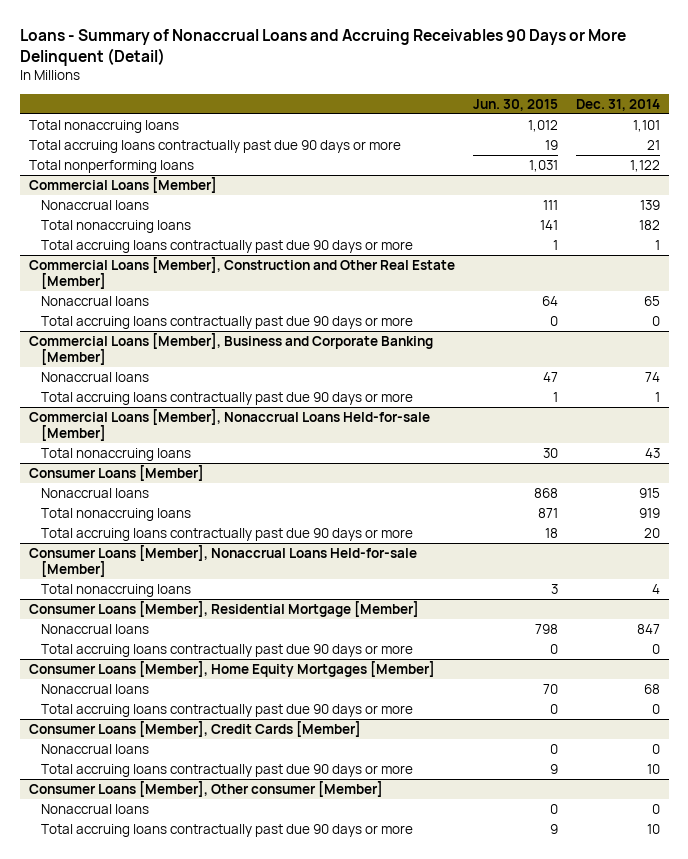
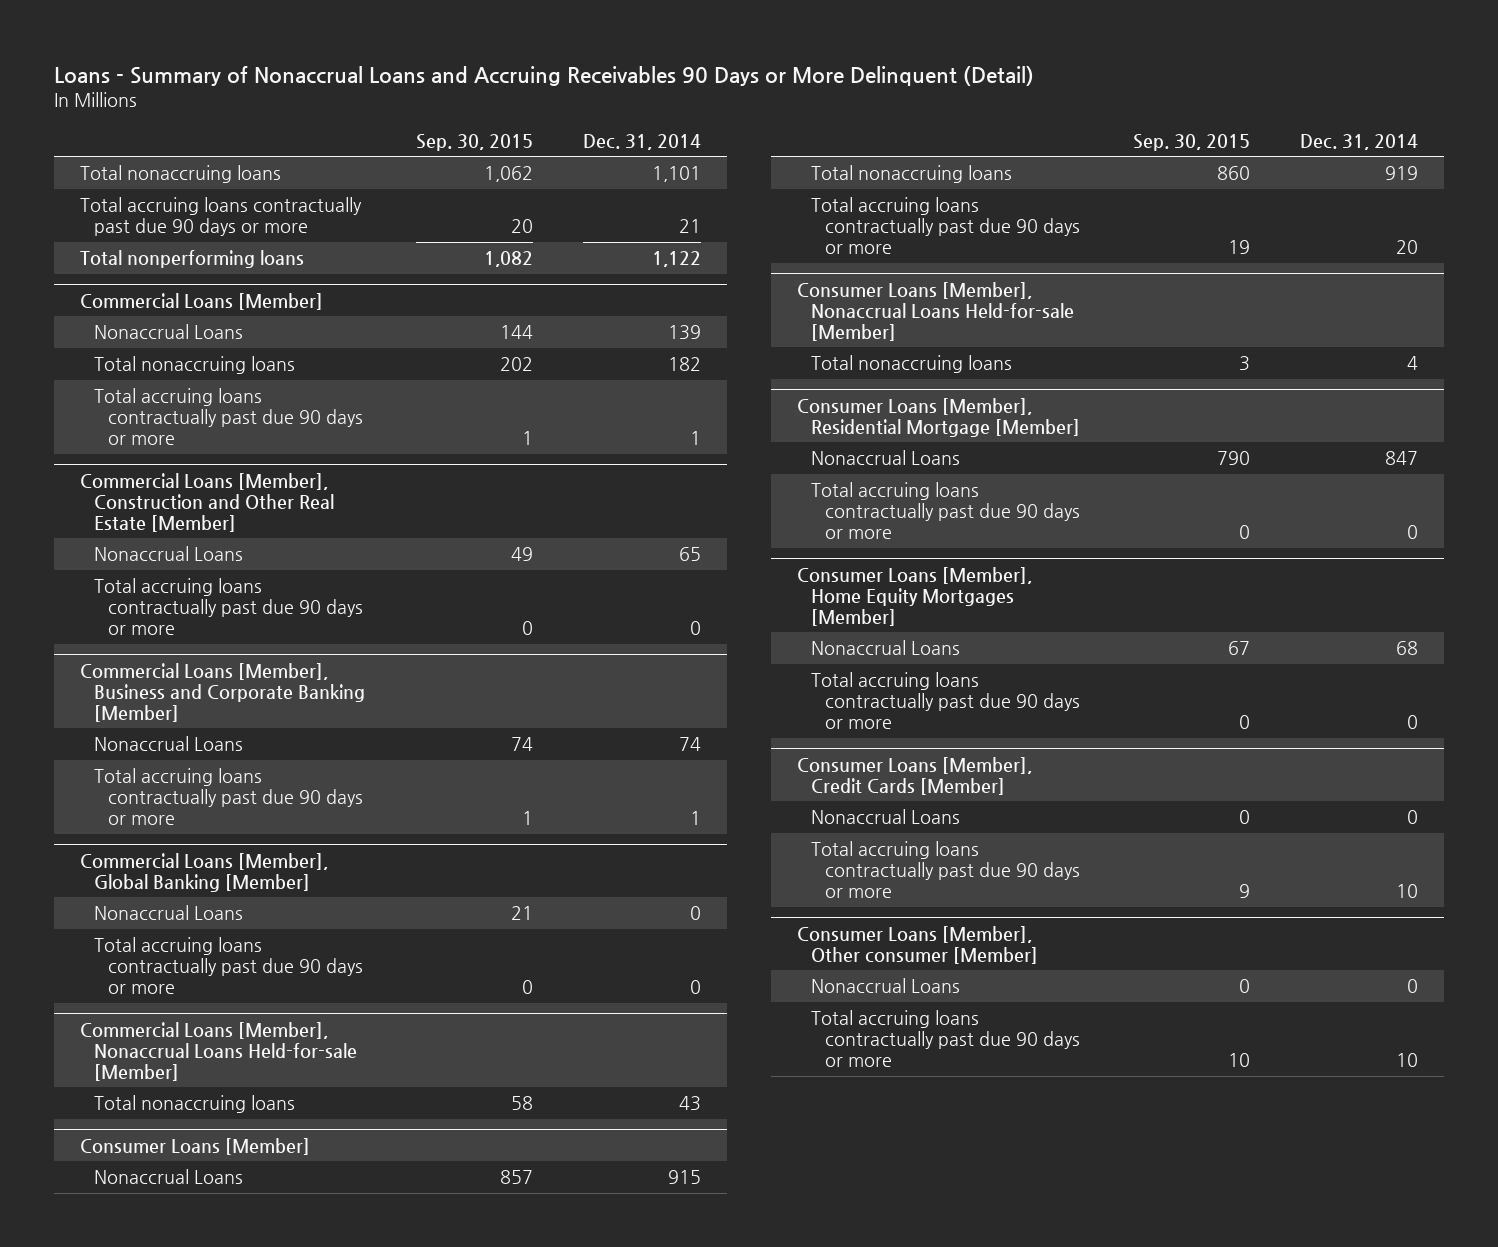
[472,98,558,111] Jun. 30, 2015 -> none
none -> [415,133,533,151] Sep. 30, 2015
[41,199,150,210] Nonaccrual loans -> [93,324,243,340] Nonaccrual Loans
[41,295,150,306] Nonaccrual loans -> [93,546,243,562] Nonaccrual Loans
[41,371,150,382] Nonaccrual loans -> [93,736,243,752] Nonaccrual Loans
none -> [79,852,328,892] Commercial Loans [Member], Global Banking [Member]
none -> [93,905,243,921] Nonaccrual Loans
none -> [93,937,363,995] Total accruing loans contractually past due 90 days or more
[41,487,150,498] Nonaccrual loans -> [93,1169,243,1185] Nonaccrual Loans
[41,623,150,634] Nonaccrual loans -> [810,450,960,466] Nonaccrual Loans
[41,683,150,694] Nonaccrual loans -> [810,640,960,656] Nonaccrual Loans
[41,743,150,754] Nonaccrual loans -> [810,809,960,825] Nonaccrual Loans
[41,803,150,814] Nonaccrual loans -> [810,978,960,994] Nonaccrual Loans

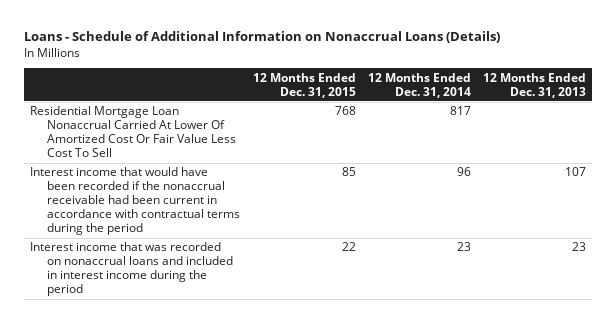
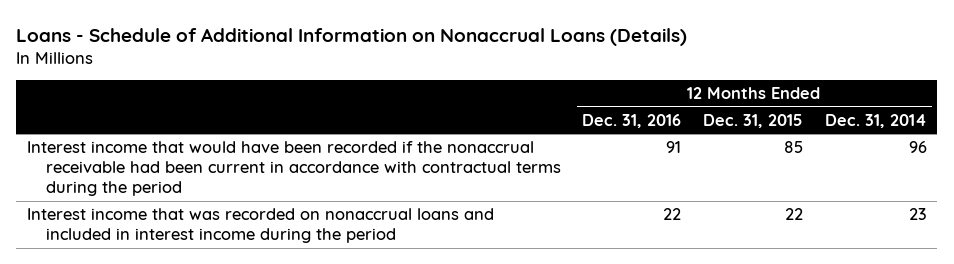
[483,72,587,98] 12 Months Ended Dec. 31, 2013 -> none
none -> [582,113,682,128] Dec. 31, 2016
[29,106,237,158] Residential Mortgage Loan Nonaccrual Carried At Lower Of Amortized Cost Or Fair Value Less Cost To Sell -> none

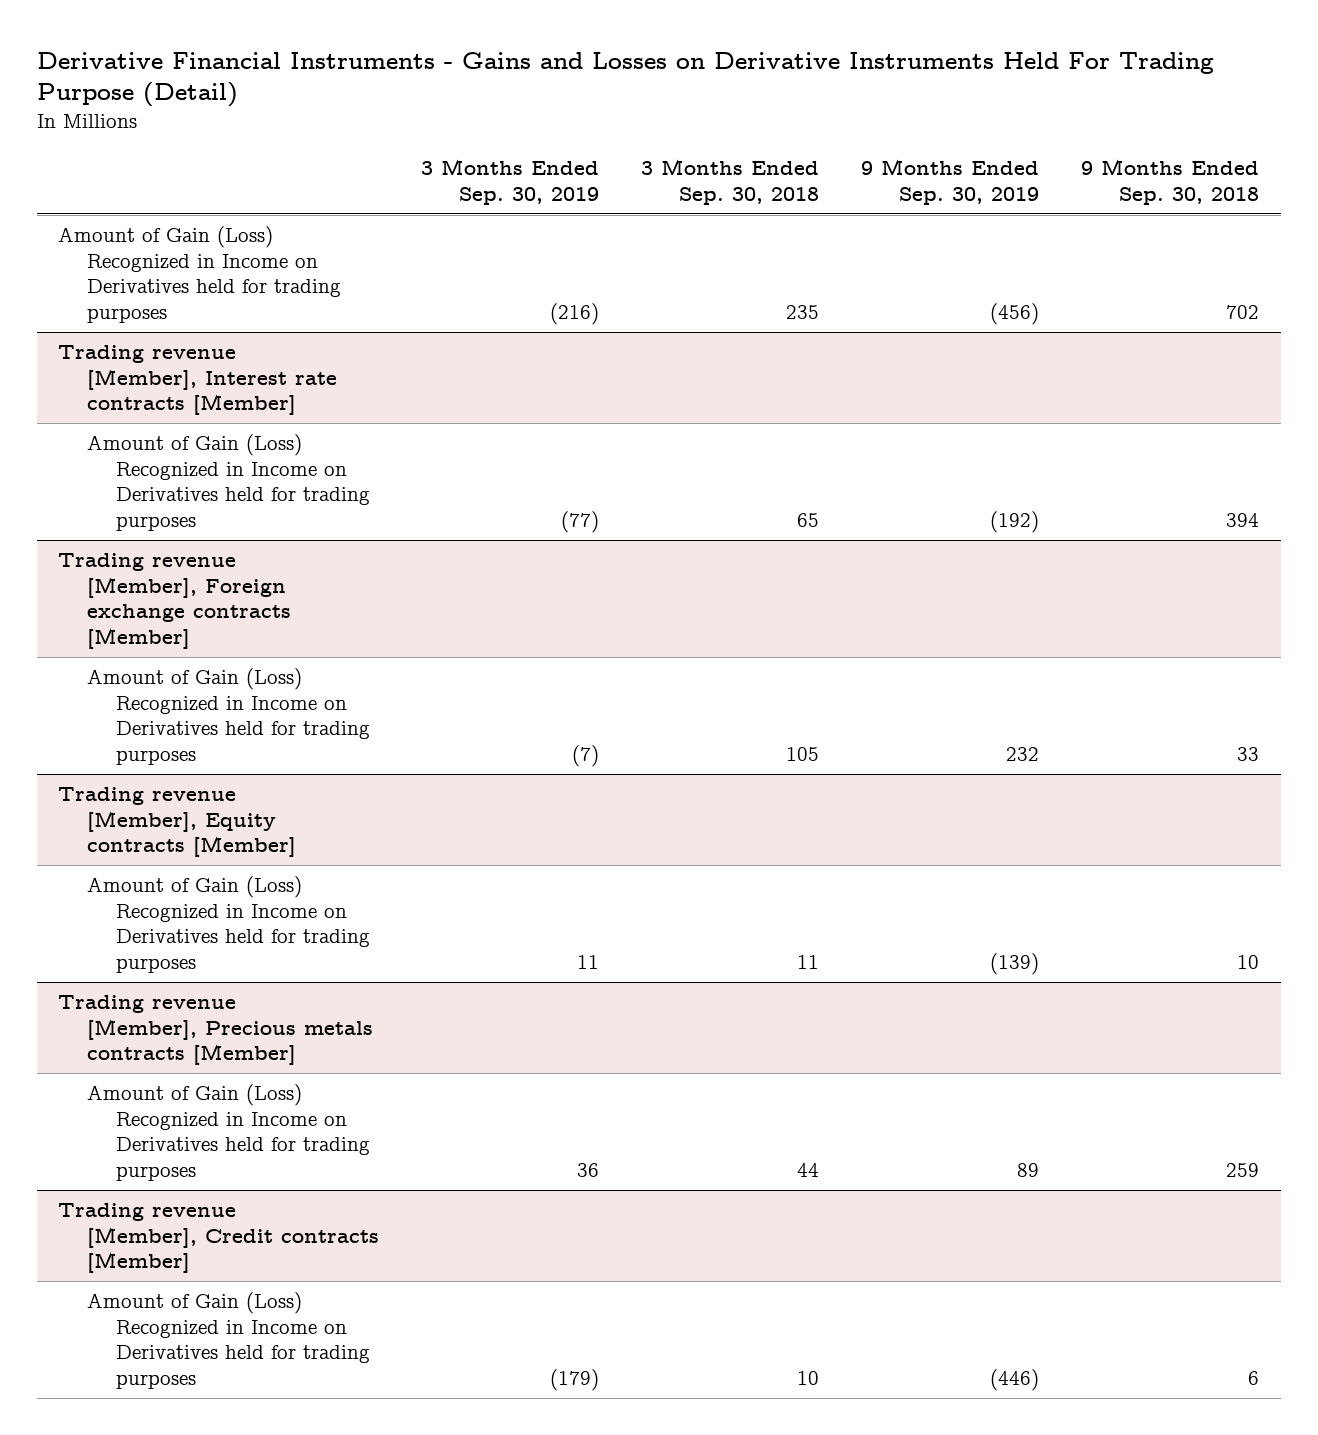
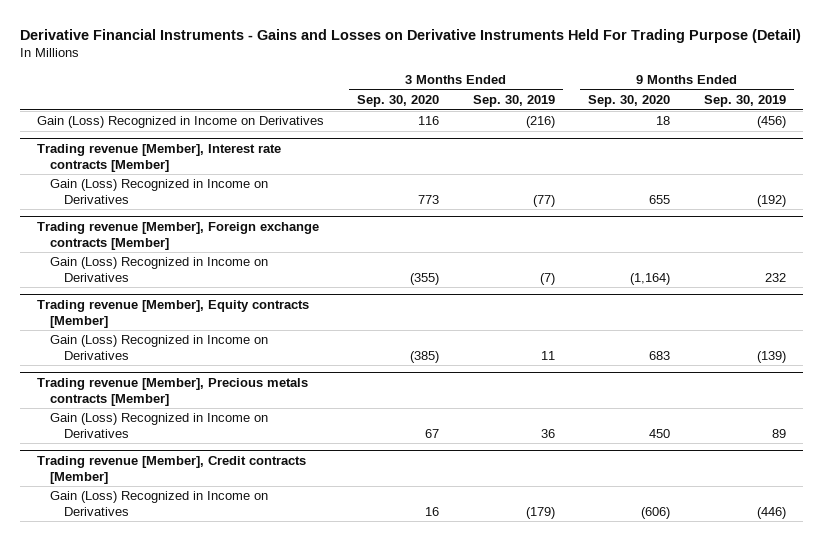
[641,159,820,205] 3 Months Ended Sep. 30, 2018 -> none
[1081,159,1260,205] 9 Months Ended Sep. 30, 2018 -> none
none -> [357,95,440,108] Sep. 30, 2020
none -> [588,95,671,108] Sep. 30, 2020
[58,225,341,324] Amount of Gain (Loss) Recognized in Income on Derivatives held for trading purposes -> [36,116,324,129] Gain (Loss) Recognized in Income on Derivatives
[86,433,370,532] Amount of Gain (Loss) Recognized in Income on Derivatives held for trading purposes -> [50,179,269,204] Gain (Loss) Recognized in Income on Derivatives
[86,667,370,766] Amount of Gain (Loss) Recognized in Income on Derivatives held for trading purposes -> [50,257,269,282] Gain (Loss) Recognized in Income on Derivatives
[86,875,370,974] Amount of Gain (Loss) Recognized in Income on Derivatives held for trading purposes -> [50,335,269,360] Gain (Loss) Recognized in Income on Derivatives
[86,1083,370,1182] Amount of Gain (Loss) Recognized in Income on Derivatives held for trading purposes -> [50,413,269,438] Gain (Loss) Recognized in Income on Derivatives
[86,1291,370,1390] Amount of Gain (Loss) Recognized in Income on Derivatives held for trading purposes -> [50,491,269,516] Gain (Loss) Recognized in Income on Derivatives

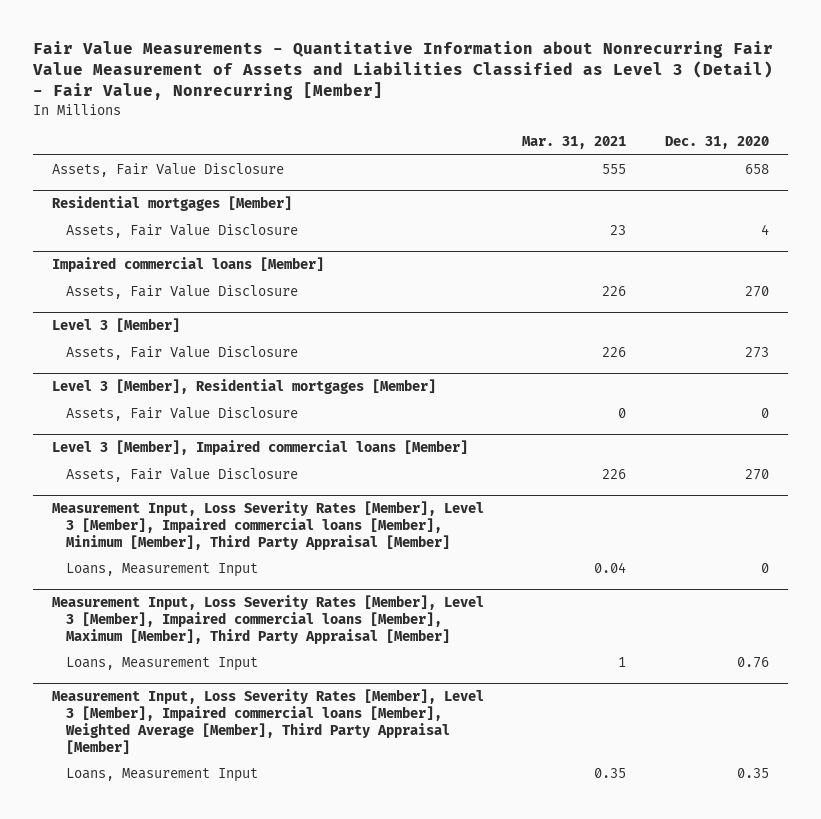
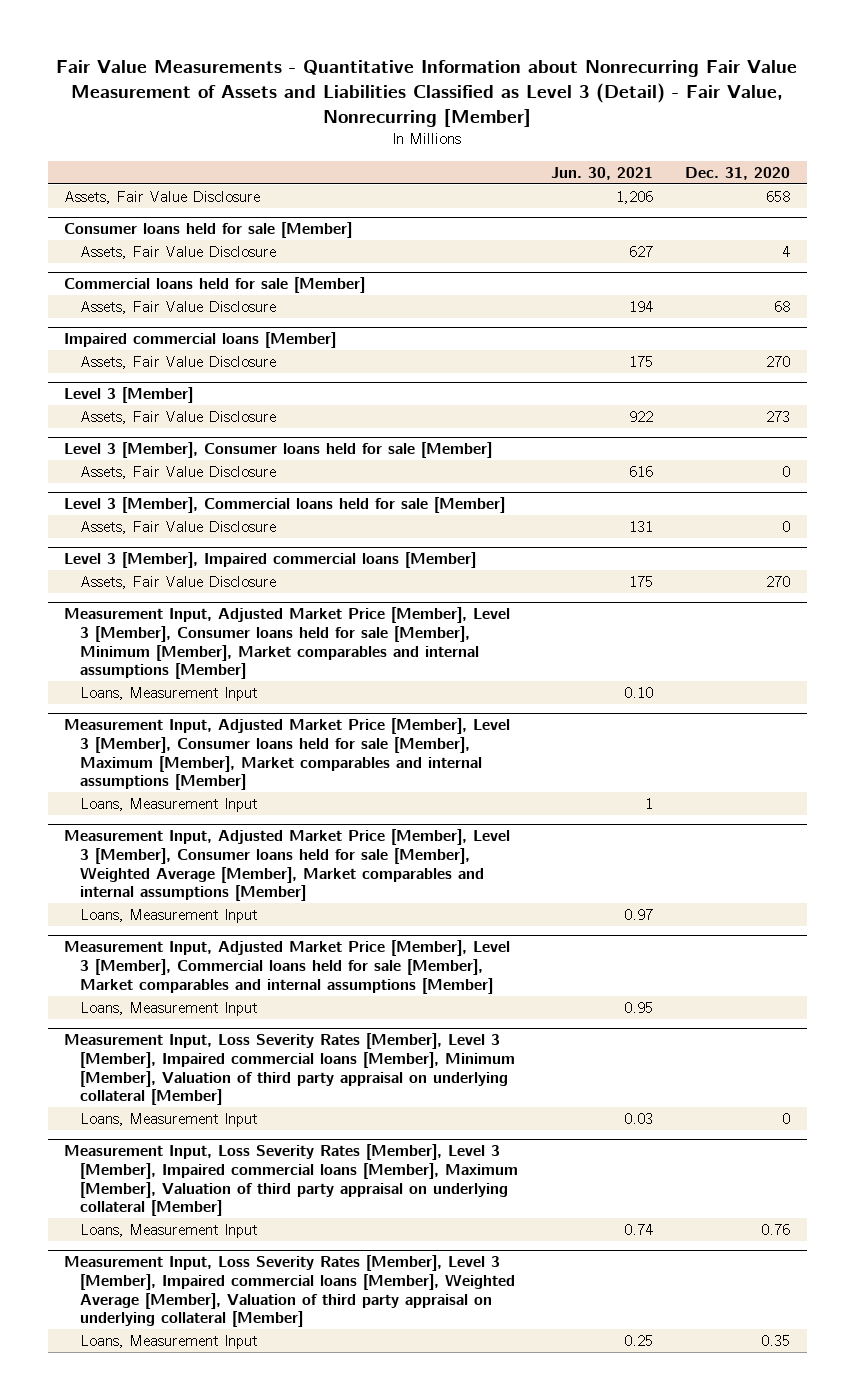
[522,136,627,150] Mar. 31, 2021 -> none
none -> [550,166,653,180] Jun. 30, 2021
[52,196,293,212] Residential mortgages [Member] -> [64,222,353,239] Consumer loans held for sale [Member]
none -> [64,277,366,294] Commercial loans held for sale [Member]
none -> [80,301,277,315] Assets, Fair Value Disclosure
[52,379,437,395] Level 3 [Member], Residential mortgages [Member] -> none
none -> [64,442,493,459] Level 3 [Member], Consumer loans held for sale [Member]
none -> [64,497,506,514] Level 3 [Member], Commercial loans held for sale [Member]
none -> [80,521,277,535] Assets, Fair Value Disclosure
none -> [64,607,511,680] Measurement Input, Adjusted Market Price [Member], Level 3 [Member], Consumer loans held for sale [Member], Minimum [Member], Market comparables and internal assumptions [Member]
none -> [80,687,259,702] Loans, Measurement Input
none -> [64,718,511,791] Measurement Input, Adjusted Market Price [Member], Level 3 [Member], Consumer loans held for sale [Member], Maximum [Member], Market comparables and internal assumptions [Member]
none -> [80,798,259,813] Loans, Measurement Input
none -> [64,829,511,902] Measurement Input, Adjusted Market Price [Member], Level 3 [Member], Consumer loans held for sale [Member], Weighted Average [Member], Market comparables and internal assumptions [Member]
none -> [80,909,259,924] Loans, Measurement Input
none -> [64,940,511,994] Measurement Input, Adjusted Market Price [Member], Level 3 [Member], Commercial loans held for sale [Member], Market comparables and internal assumptions [Member]
none -> [80,1002,259,1017] Loans, Measurement Input
[52,501,485,550] Measurement Input, Loss Severity Rates [Member], Level 3 [Member], Impaired commercial loans [Member], Minimum [Member], Third Party Appraisal [Member] -> [64,1033,516,1106] Measurement Input, Loss Severity Rates [Member], Level 3 [Member], Impaired commercial loans [Member], Minimum [Member], Valuation of third party appraisal on underlying collateral [Member]
[52,595,485,644] Measurement Input, Loss Severity Rates [Member], Level 3 [Member], Impaired commercial loans [Member], Maximum [Member], Third Party Appraisal [Member] -> [64,1144,519,1217] Measurement Input, Loss Severity Rates [Member], Level 3 [Member], Impaired commercial loans [Member], Maximum [Member], Valuation of third party appraisal on underlying collateral [Member]
[52,689,485,754] Measurement Input, Loss Severity Rates [Member], Level 3 [Member], Impaired commercial loans [Member], Weighted Average [Member], Third Party Appraisal [Member] -> [64,1255,516,1328] Measurement Input, Loss Severity Rates [Member], Level 3 [Member], Impaired commercial loans [Member], Weighted Average [Member], Valuation of third party appraisal on underlying collateral [Member]

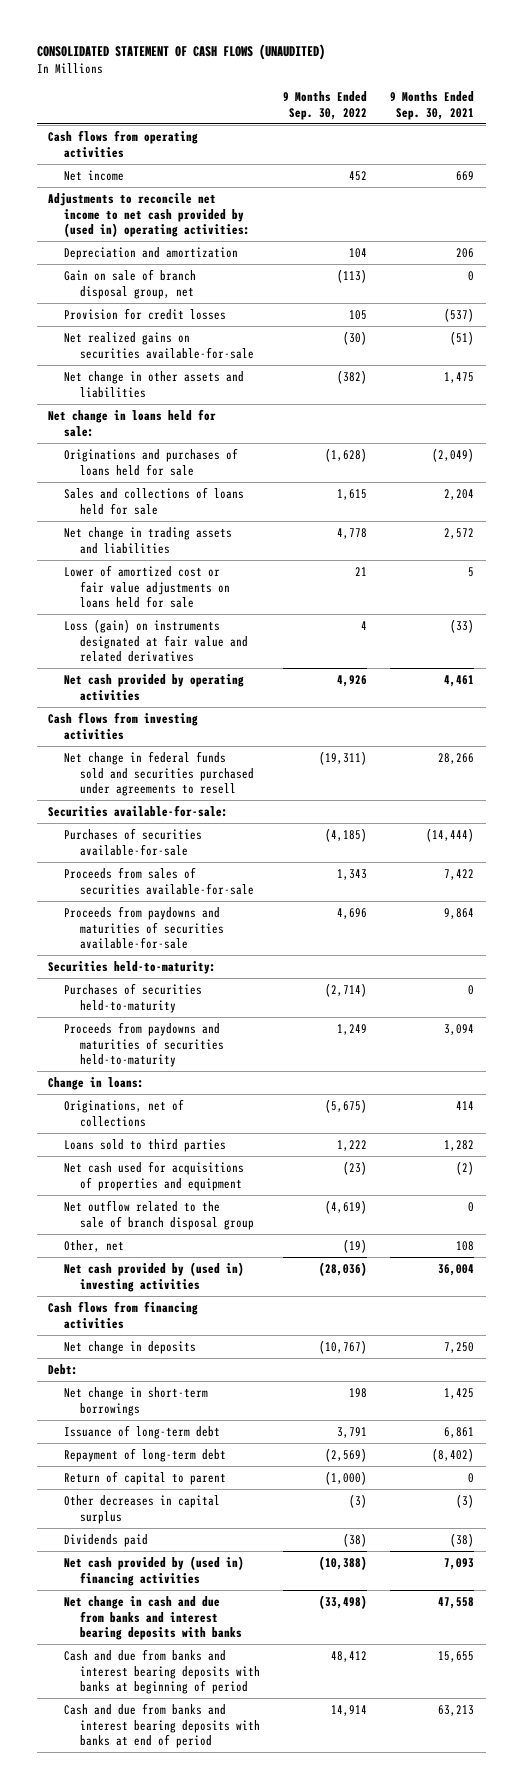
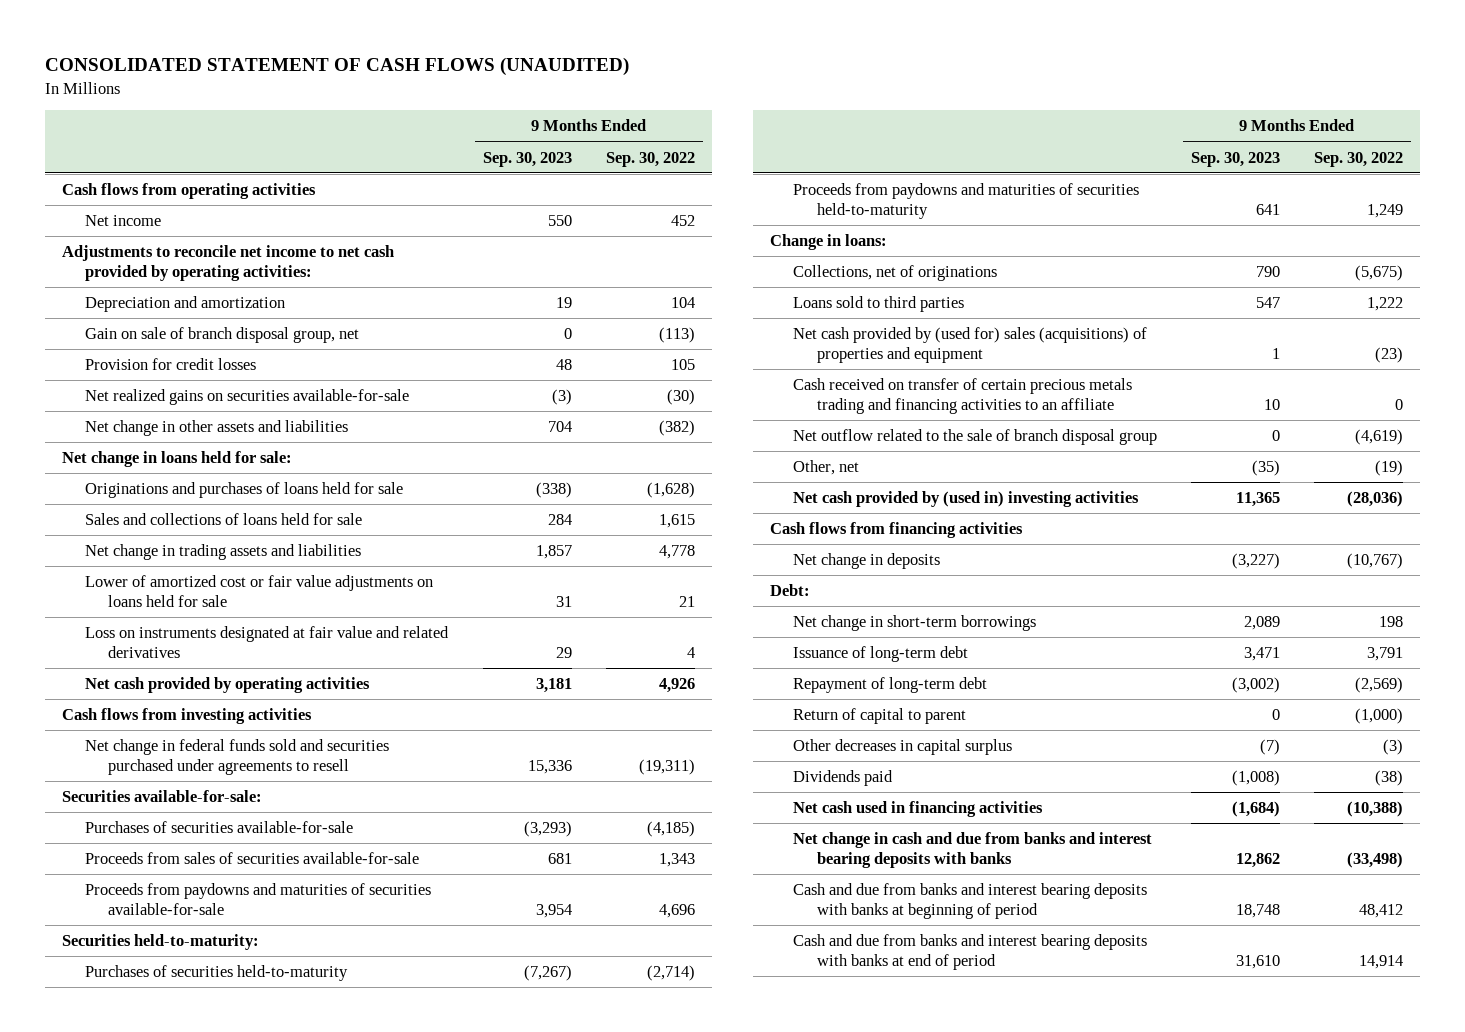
[390,90,475,120] 9 Months Ended Sep. 30, 2021 -> none
none -> [482,151,572,167] Sep. 30, 2023
[48,192,251,238] Adjustments to reconcile net income to net cash provided by (used in) operating activities: -> [62,245,395,282] Adjustments to reconcile net income to net cash provided by operating activities:
[64,618,249,663] Loss (gain) on instruments designated at fair value and related derivatives -> [85,626,450,659] Loss on instruments designated at fair value and related derivatives
[64,1098,185,1127] Originations, net of collections -> [793,265,998,282] Collections, net of originations
[64,1160,245,1191] Net cash used for acquisitions of properties and equipment -> [793,327,1148,364] Net cash provided by (used for) sales (acquisitions) of properties and equipment
none -> [793,378,1133,415] Cash received on transfer of certain precious metals trading and financing activities to an affiliate
[64,1555,245,1586] Net cash provided by (used in) financing activities -> [793,801,1044,818] Net cash used in financing activities

